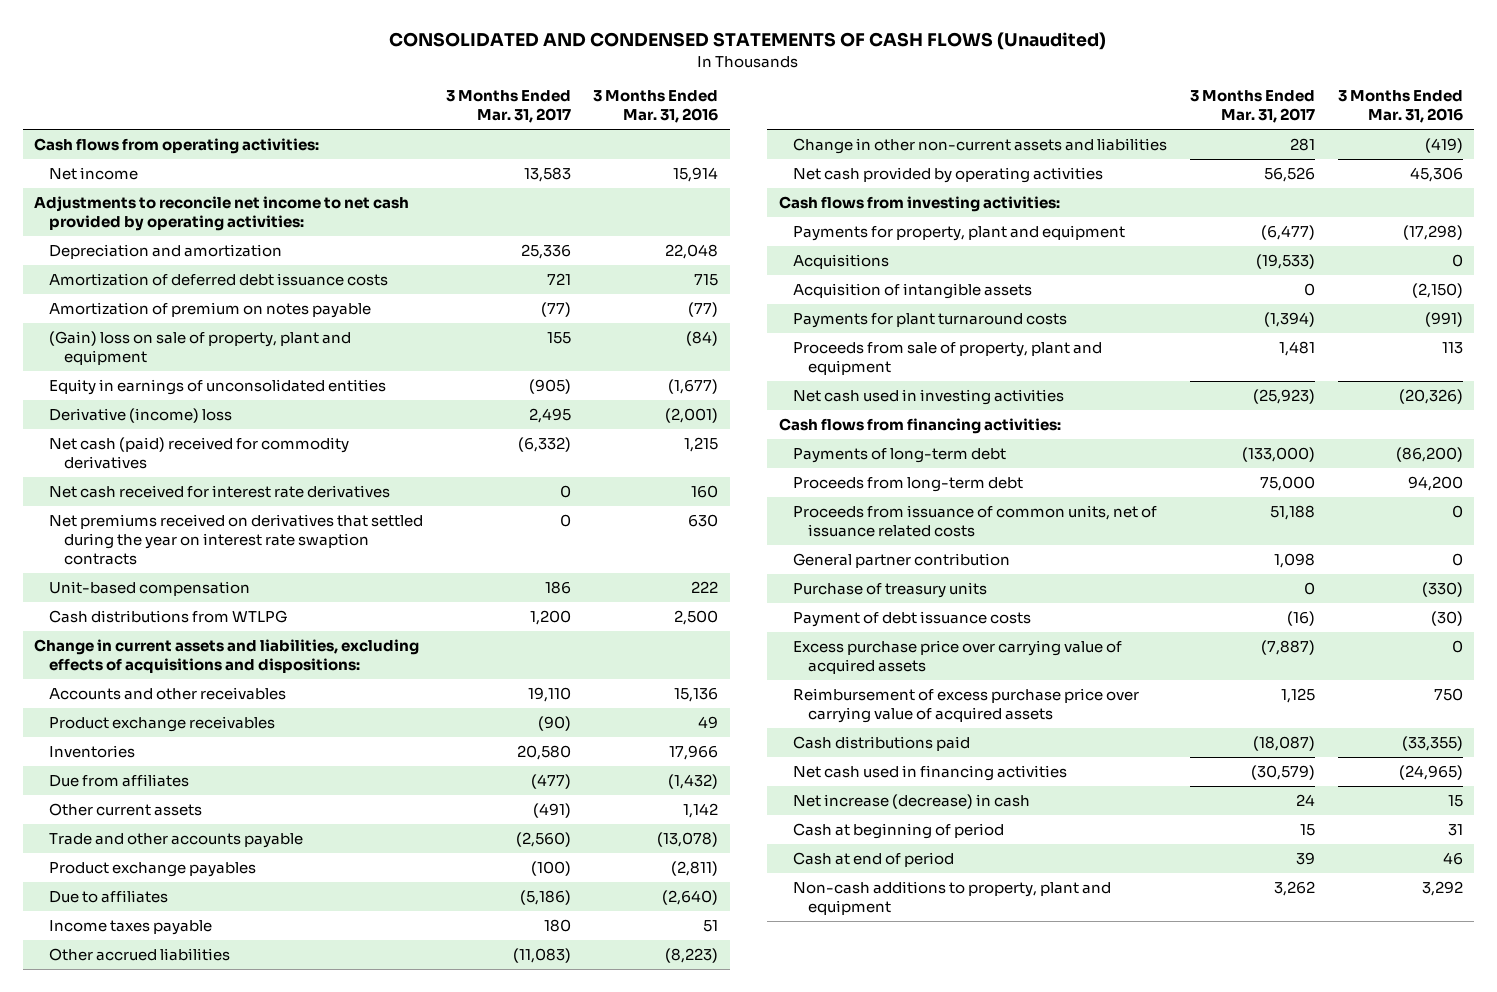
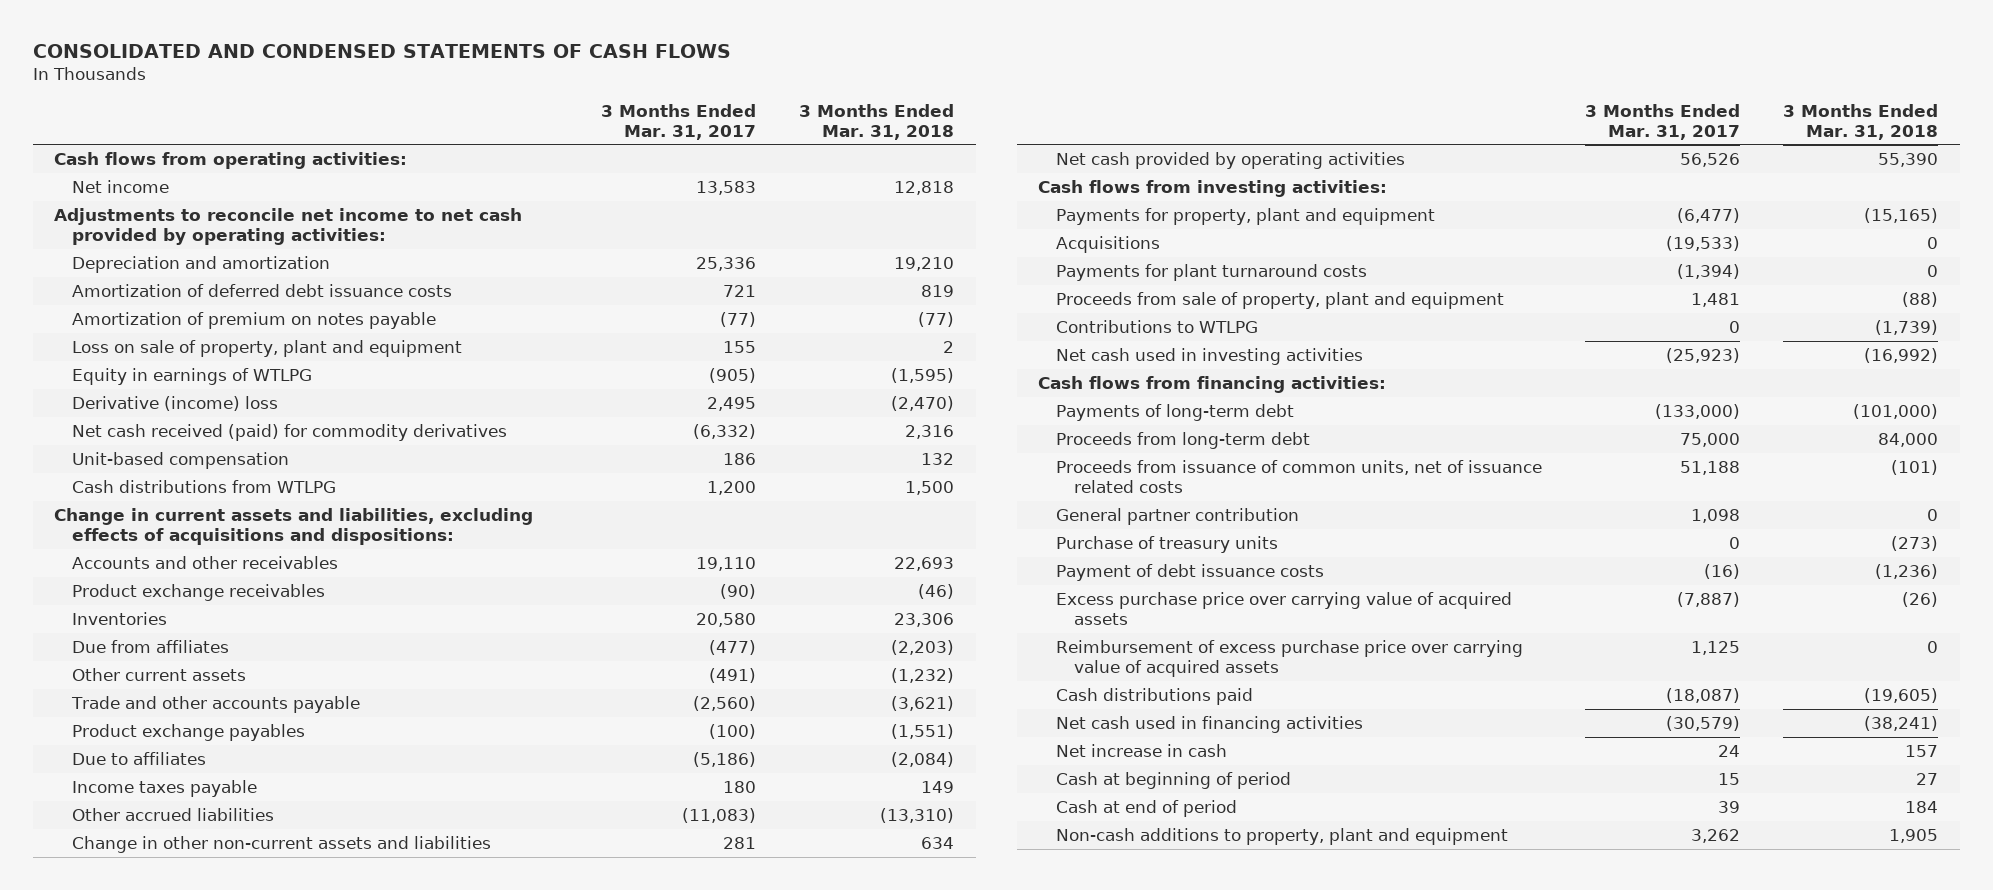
[389,32,1107,51] CONSOLIDATED AND CONDENSED STATEMENTS OF CASH FLOWS (Unaudited) -> [32,44,731,59] CONSOLIDATED AND CONDENSED STATEMENTS OF CASH FLOWS
[593,90,719,124] 3 Months Ended Mar. 31, 2016 -> none
none -> [799,103,955,140] 3 Months Ended Mar. 31, 2018
[49,330,352,365] (Gain) loss on sale of property, plant and equipment -> [72,339,463,357] Loss on sale of property, plant and equipment
[49,378,387,395] Equity in earnings of unconsolidated entities -> [72,367,313,385] Equity in earnings of WTLPG
[49,484,391,498] Net cash received for interest rate derivatives -> none
[49,513,424,565] Net premiums received on derivatives that settled during the year on interest rate swaption contracts -> none
[49,436,350,469] Net cash (paid) received for commodity derivatives -> [72,423,508,441] Net cash received (paid) for commodity derivatives
[793,282,1033,299] Acquisition of intangible assets -> none
none -> [1056,319,1259,333] Contributions to WTLPG
[793,793,1031,809] Net increase (decrease) in cash -> [1056,743,1228,757] Net increase in cash

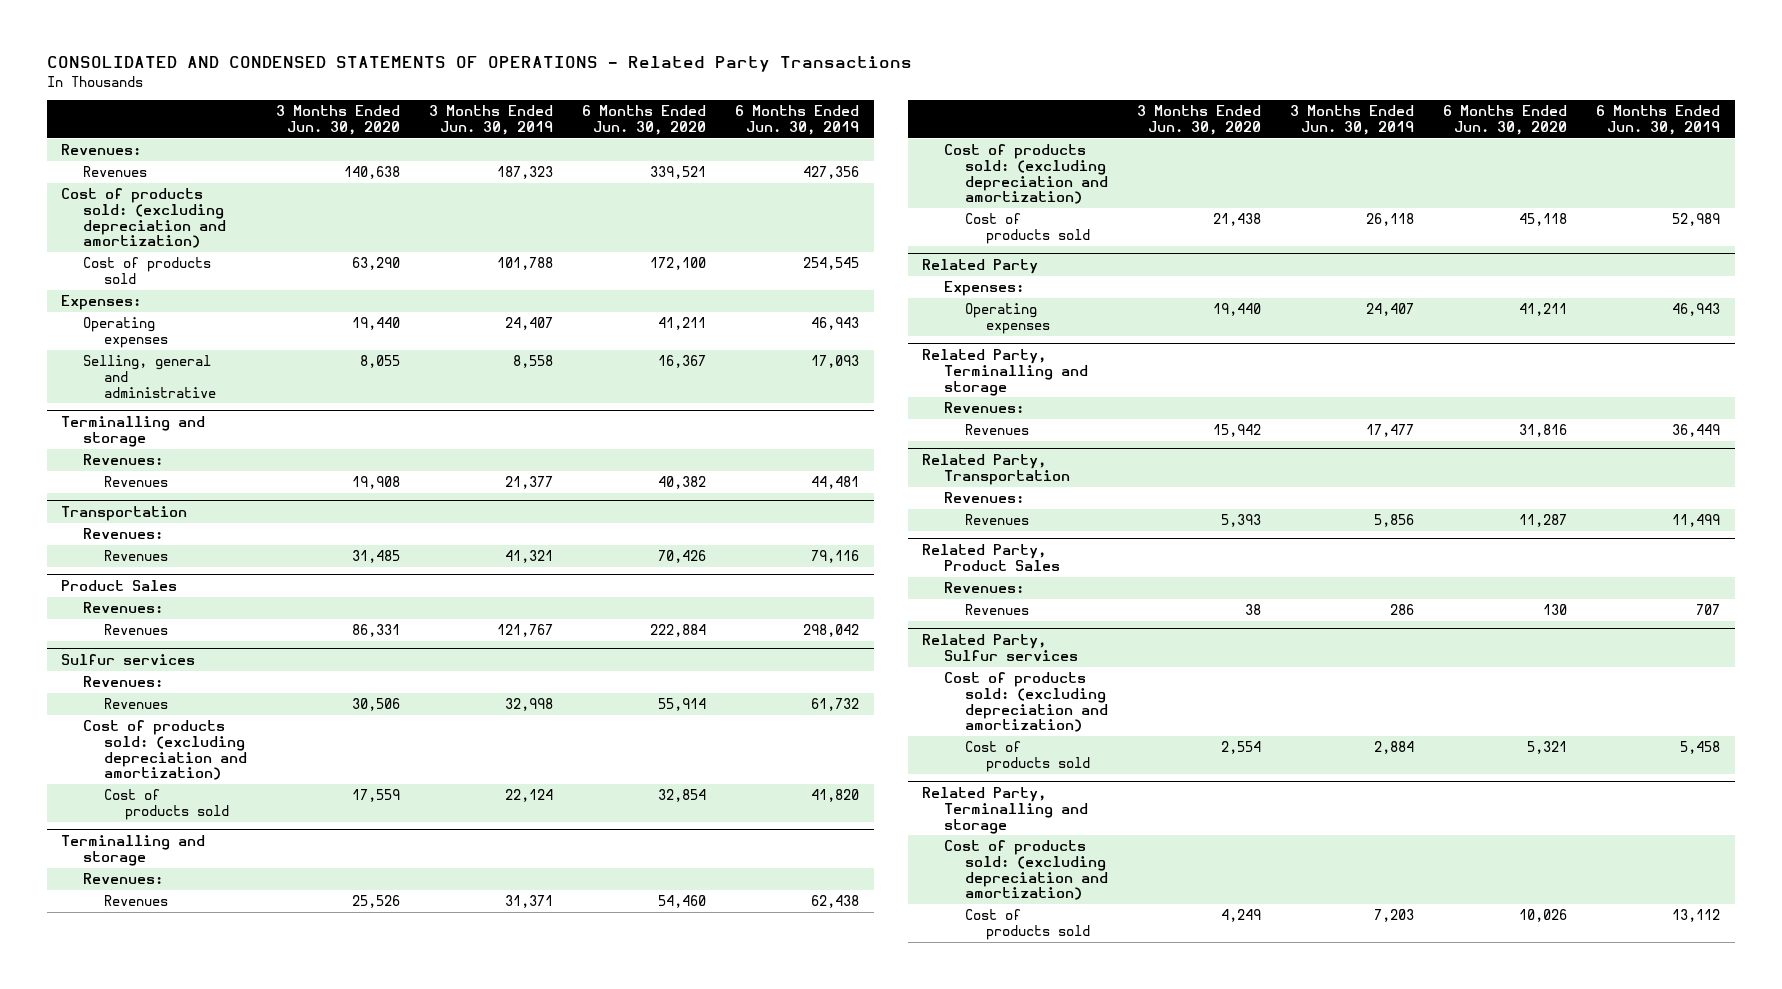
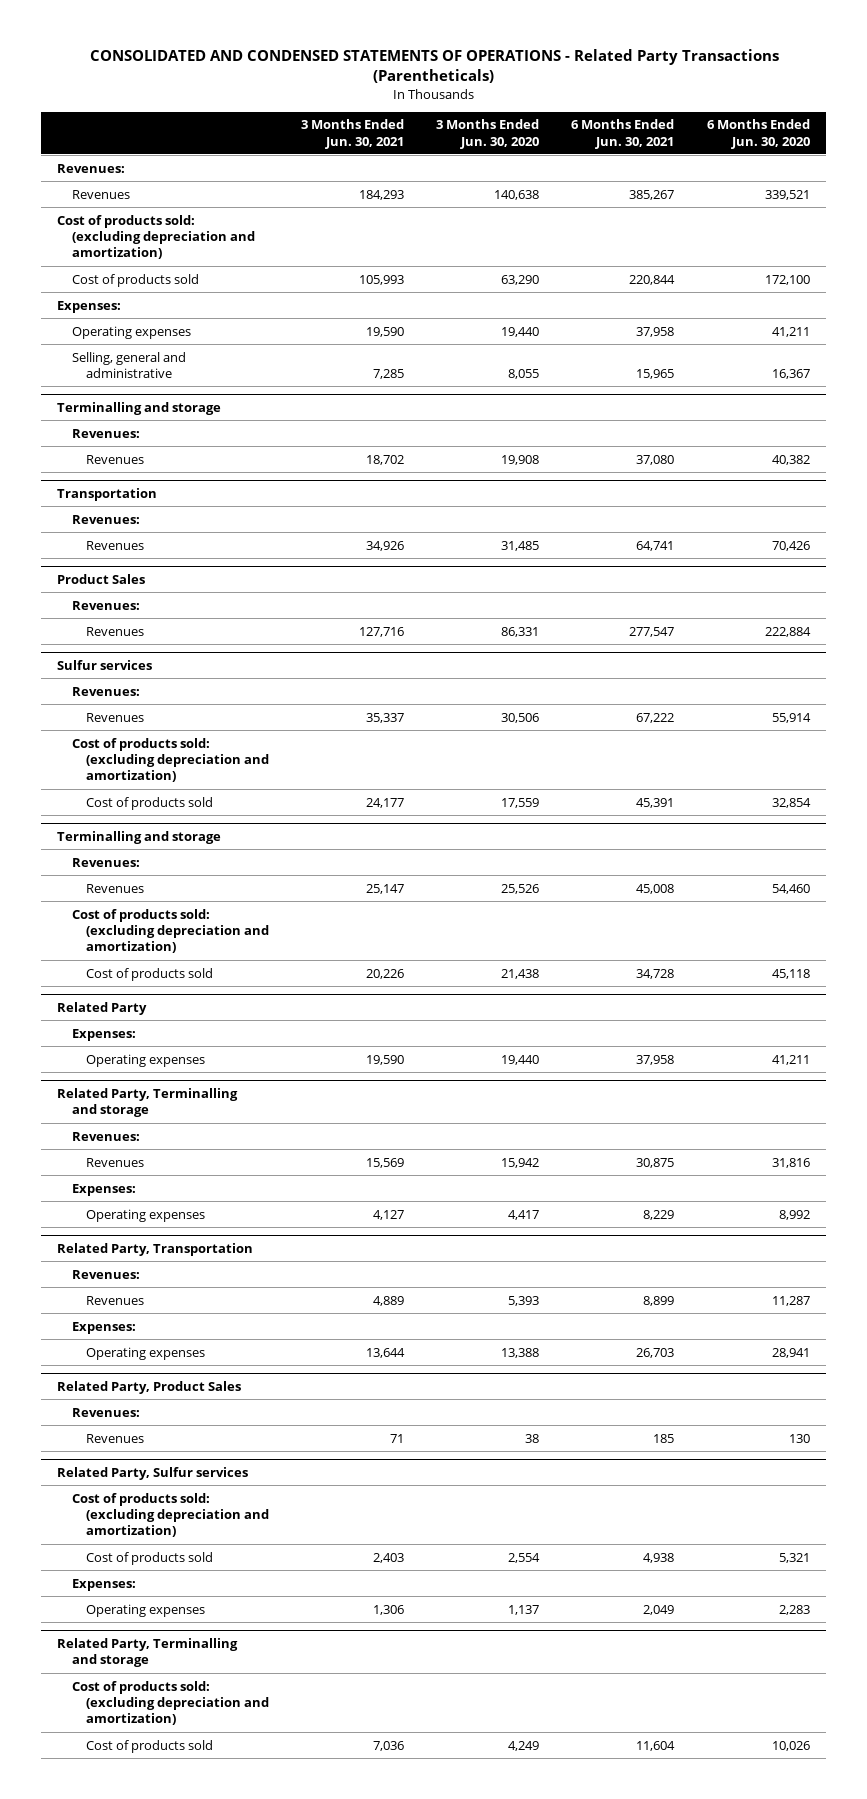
[46,56,912,73] CONSOLIDATED AND CONDENSED STATEMENTS OF OPERATIONS - Related Party Transactions -> [89,49,779,84] CONSOLIDATED AND CONDENSED STATEMENTS OF OPERATIONS - Related Party Transactions (Parentheticals)
[428,105,553,136] 3 Months Ended Jun. 30, 2019 -> none
[735,105,860,136] 6 Months Ended Jun. 30, 2019 -> none
none -> [300,119,404,149] 3 Months Ended Jun. 30, 2021
none -> [571,119,675,149] 6 Months Ended Jun. 30, 2021
none -> [71,1183,136,1196] Expenses:
none -> [85,1208,205,1222] Operating expenses
none -> [71,1321,136,1334] Expenses:
none -> [85,1346,205,1360] Operating expenses
none -> [71,1578,136,1591] Expenses:
none -> [85,1603,205,1617] Operating expenses

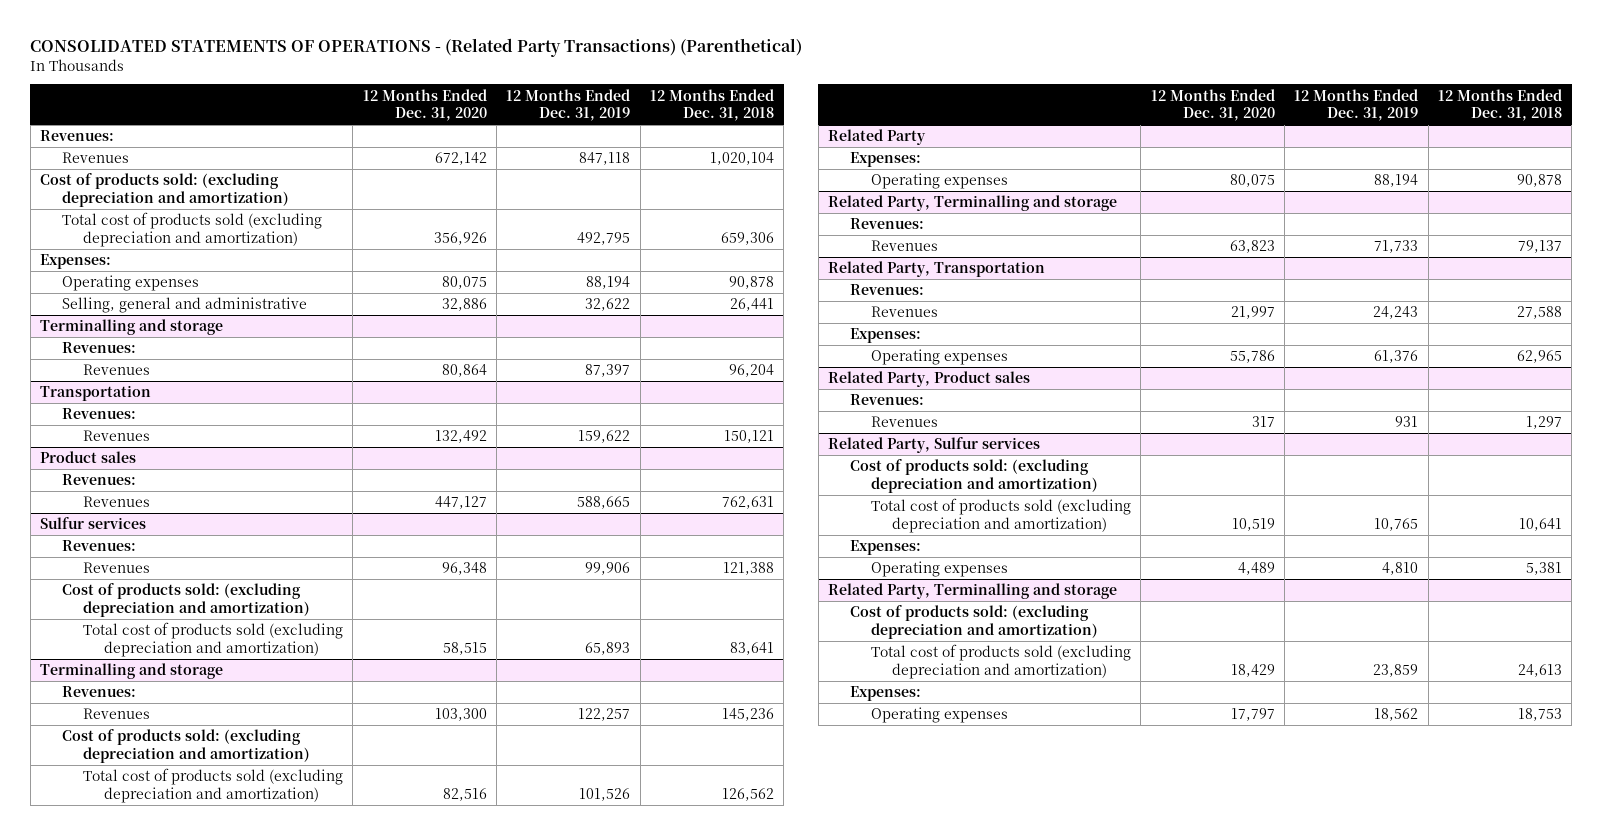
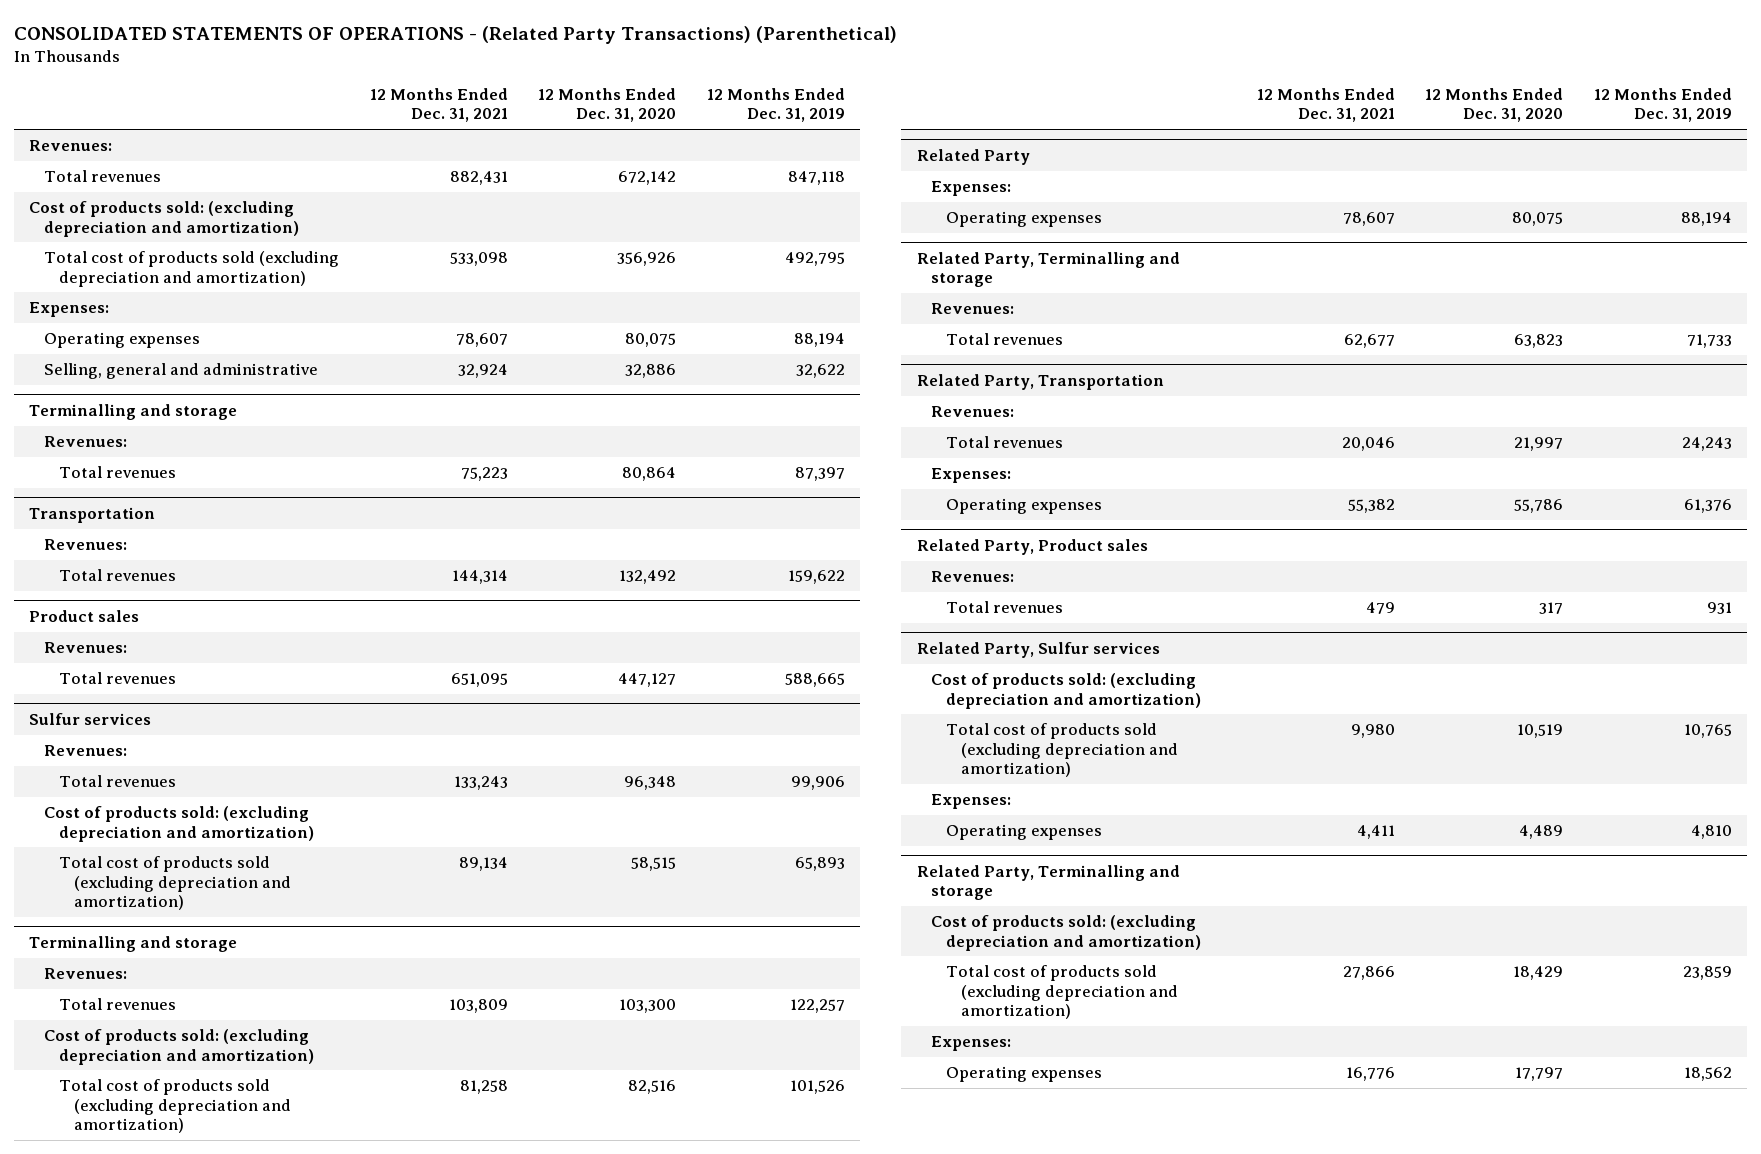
[649,88,774,121] 12 Months Ended Dec. 31, 2018 -> none
none -> [369,87,508,123] 12 Months Ended Dec. 31, 2021
[61,152,129,164] Revenues -> [44,170,162,183] Total revenues
[82,364,150,376] Revenues -> [59,466,177,479] Total revenues
[82,430,150,442] Revenues -> [59,569,177,582] Total revenues
[82,496,150,508] Revenues -> [59,672,177,685] Total revenues
[82,562,150,574] Revenues -> [59,775,177,788] Total revenues
[82,708,150,720] Revenues -> [59,998,177,1011] Total revenues
[870,240,938,252] Revenues -> [946,333,1064,346] Total revenues
[870,306,938,318] Revenues -> [946,436,1064,449] Total revenues
[870,416,938,428] Revenues -> [946,601,1064,614] Total revenues

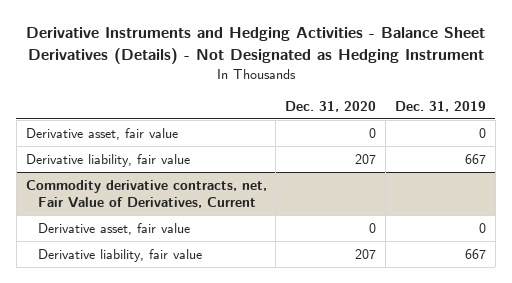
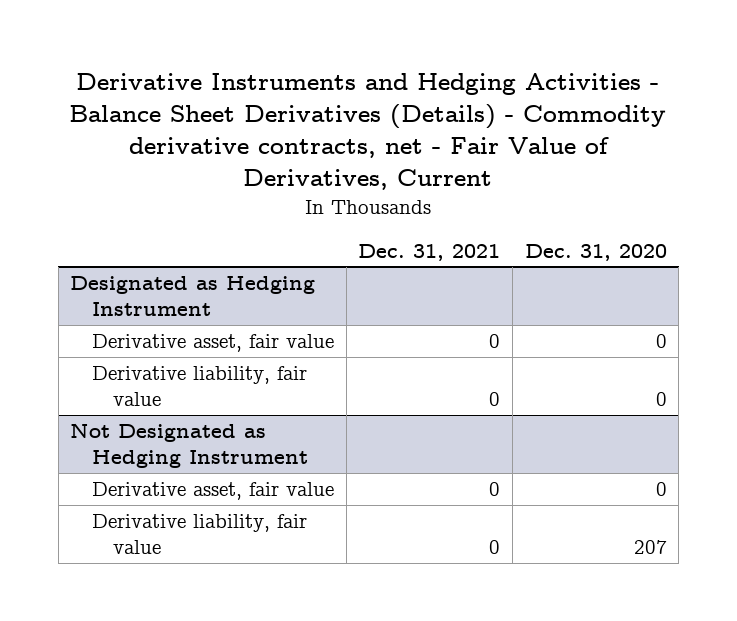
[25,27,485,64] Derivative Instruments and Hedging Activities - Balance Sheet Derivatives (Details) - Not Designated as Hedging Instrument -> [69,73,667,191] Derivative Instruments and Hedging Activities - Balance Sheet Derivatives (Details) - Commodity derivative contracts, net - Fair Value of Derivatives, Current
[395,100,487,112] Dec. 31, 2019 -> none
none -> [358,243,501,261] Dec. 31, 2021
none -> [70,276,316,317] Designated as Hedging Instrument
[25,179,267,209] Commodity derivative contracts, net, Fair Value of Derivatives, Current -> none
[355,153,377,164] 207 -> [655,392,667,407] 0
none -> [70,423,308,469] Not Designated as Hedging Instrument

